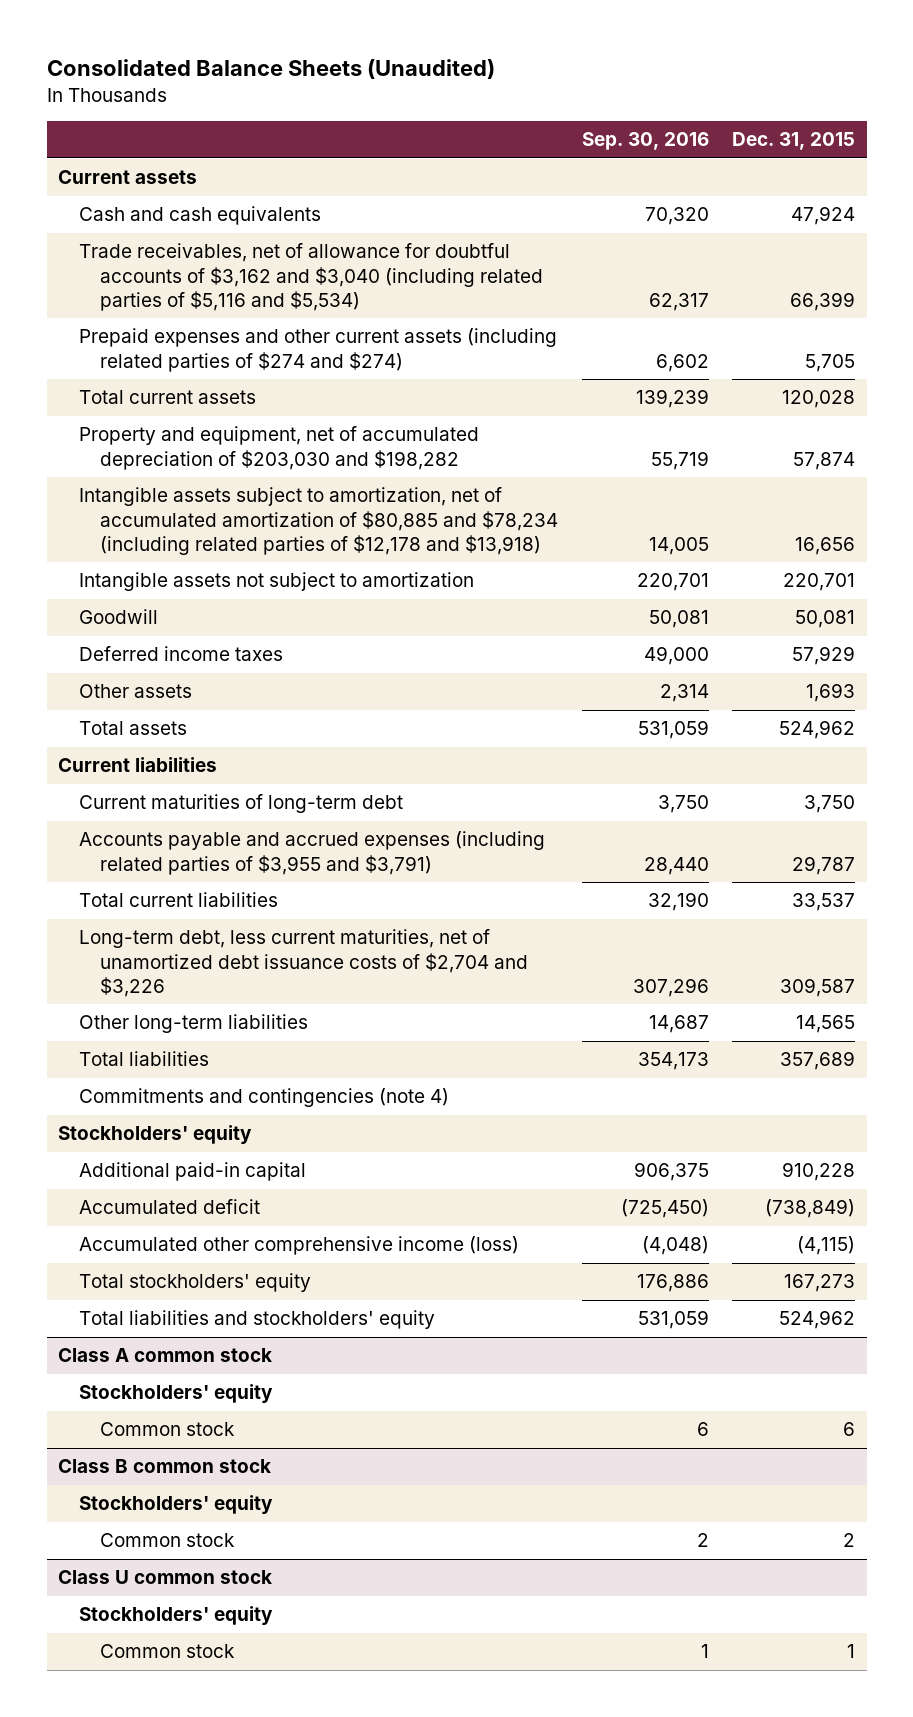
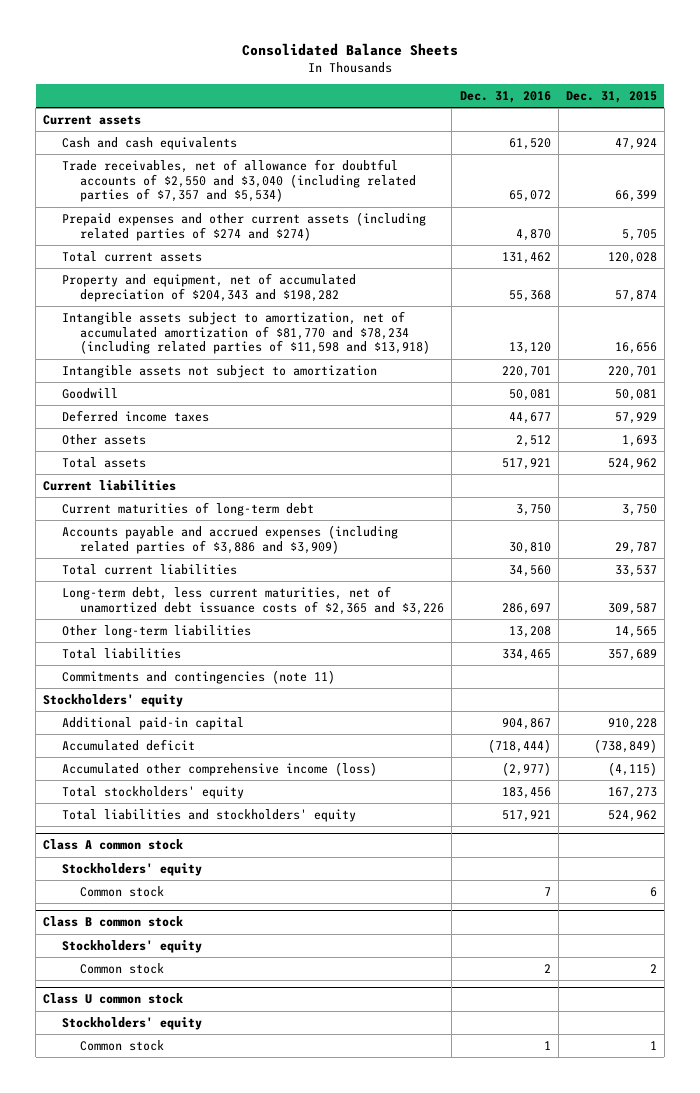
[46,59,495,80] Consolidated Balance Sheets (Unaudited) -> [242,42,459,56] Consolidated Balance Sheets
[581,132,709,151] Sep. 30, 2016 -> none
none -> [459,90,551,103] Dec. 31, 2016
[79,243,544,311] Trade receivables, net of allowance for doubtful accounts of $3,162 and $3,040 (including related parties of $5,116 and $5,534) -> [61,158,417,203] Trade receivables, net of allowance for doubtful accounts of $2,550 and $3,040 (including related parties of $7,357 and $5,534)
[79,426,480,470] Property and equipment, net of accumulated depreciation of $203,030 and $198,282 -> [61,272,356,302] Property and equipment, net of accumulated depreciation of $204,343 and $198,282
[79,487,559,555] Intangible assets subject to amortization, net of accumulated amortization of $80,885 and $78,234 (including related parties of $12,178 and $13,918) -> [61,310,431,355] Intangible assets subject to amortization, net of accumulated amortization of $81,770 and $78,234 (including related parties of $11,598 and $13,918)
[79,831,546,875] Accounts payable and accrued expenses (including related parties of $3,955 and $3,791) -> [61,524,398,554] Accounts payable and accrued expenses (including related parties of $3,886 and $3,909)
[79,929,529,997] Long-term debt, less current maturities, net of unamortized debt issuance costs of $2,704 and $3,226 -> [61,585,445,615] Long-term debt, less current maturities, net of unamortized debt issuance costs of $2,365 and $3,226
[79,1088,450,1108] Commitments and contingencies (note 4) -> [61,669,335,684] Commitments and contingencies (note 11)

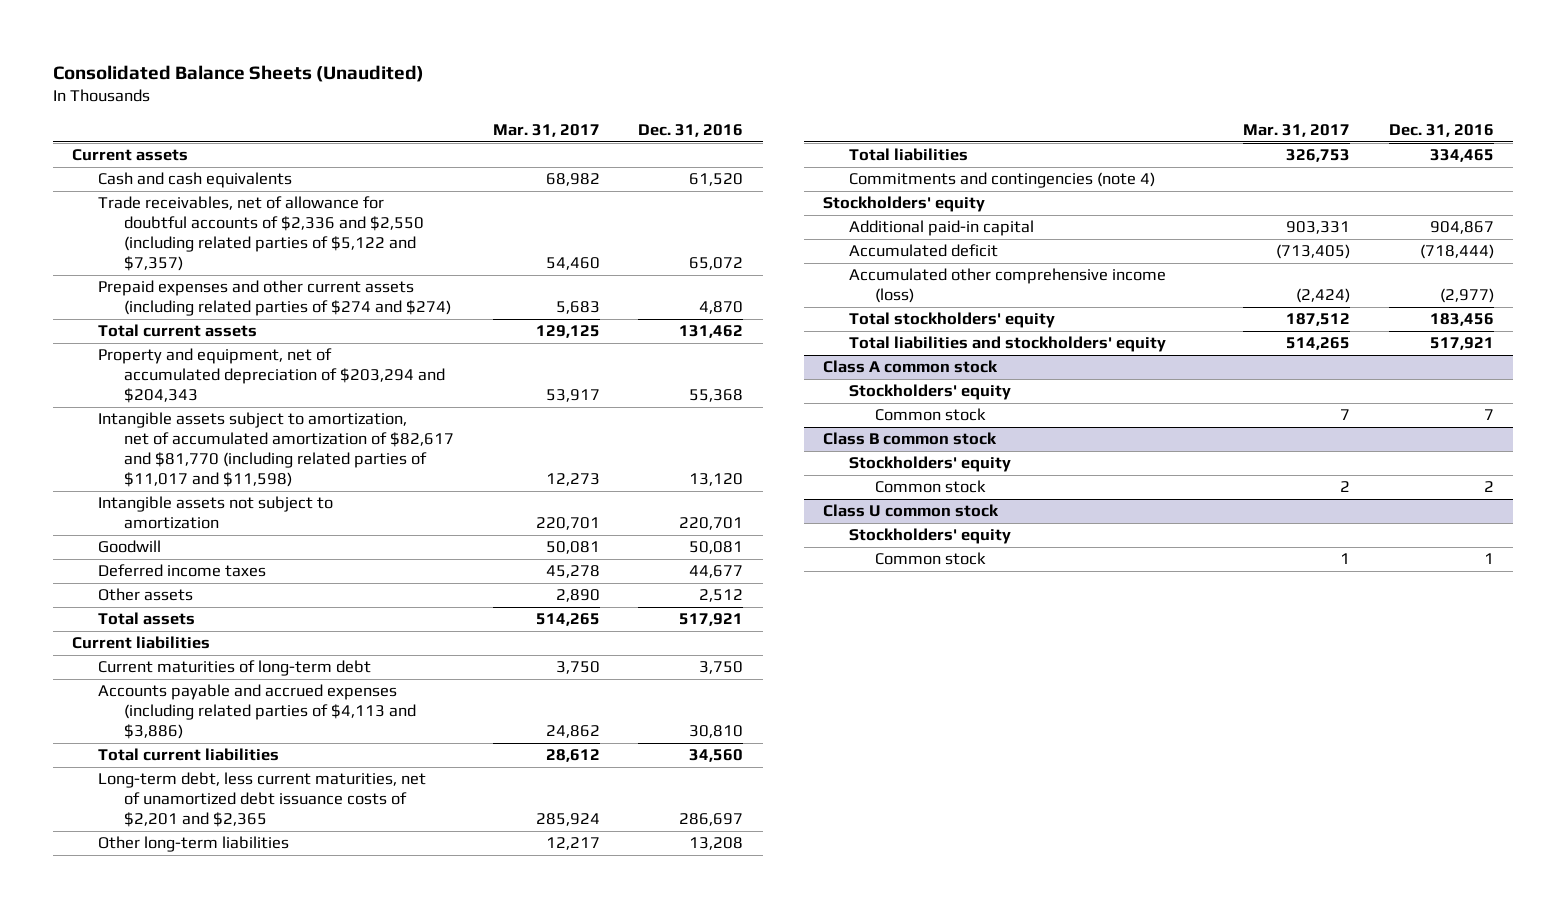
[242,42,459,56] Consolidated Balance Sheets -> [53,64,425,82] Consolidated Balance Sheets (Unaudited)
[565,90,657,103] Dec. 31, 2015 -> none
none -> [492,123,600,137] Mar. 31, 2017
[61,158,417,203] Trade receivables, net of allowance for doubtful accounts of $2,550 and $3,040 (including related parties of $7,357 and $5,534) -> [98,196,425,271] Trade receivables, net of allowance for doubtful accounts of $2,336 and $2,550 (including related parties of $5,122 and $7,357)
[61,272,356,302] Property and equipment, net of accumulated depreciation of $204,343 and $198,282 -> [98,348,446,404] Property and equipment, net of accumulated depreciation of $203,294 and $204,343
[61,310,431,355] Intangible assets subject to amortization, net of accumulated amortization of $81,770 and $78,234 (including related parties of $11,598 and $13,918) -> [98,412,455,487] Intangible assets subject to amortization, net of accumulated amortization of $82,617 and $81,770 (including related parties of $11,017 and $11,598)
[61,524,398,554] Accounts payable and accrued expenses (including related parties of $3,886 and $3,909) -> [98,684,417,740] Accounts payable and accrued expenses (including related parties of $4,113 and $3,886)
[61,585,445,615] Long-term debt, less current maturities, net of unamortized debt issuance costs of $2,365 and $3,226 -> [98,772,427,828] Long-term debt, less current maturities, net of unamortized debt issuance costs of $2,201 and $2,365
[61,669,335,684] Commitments and contingencies (note 11) -> [848,172,1155,189] Commitments and contingencies (note 4)

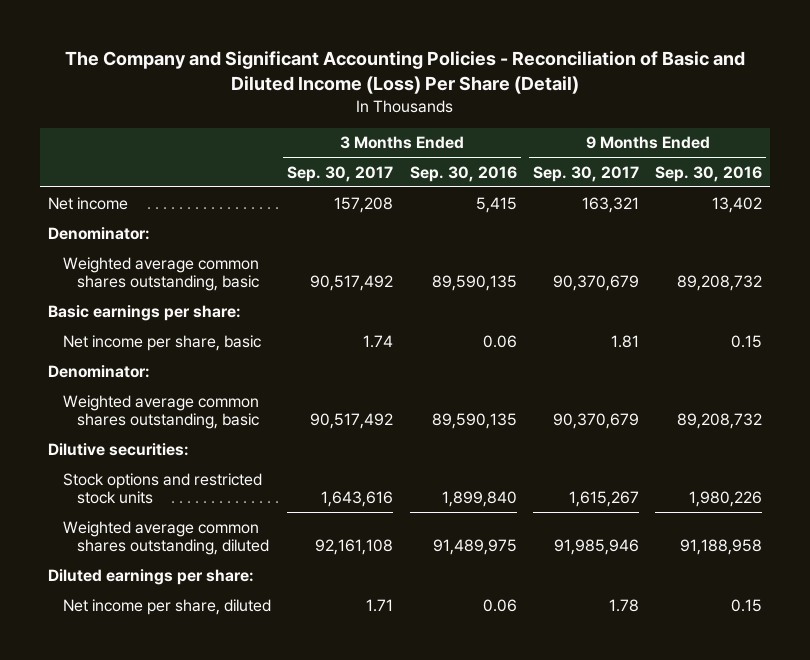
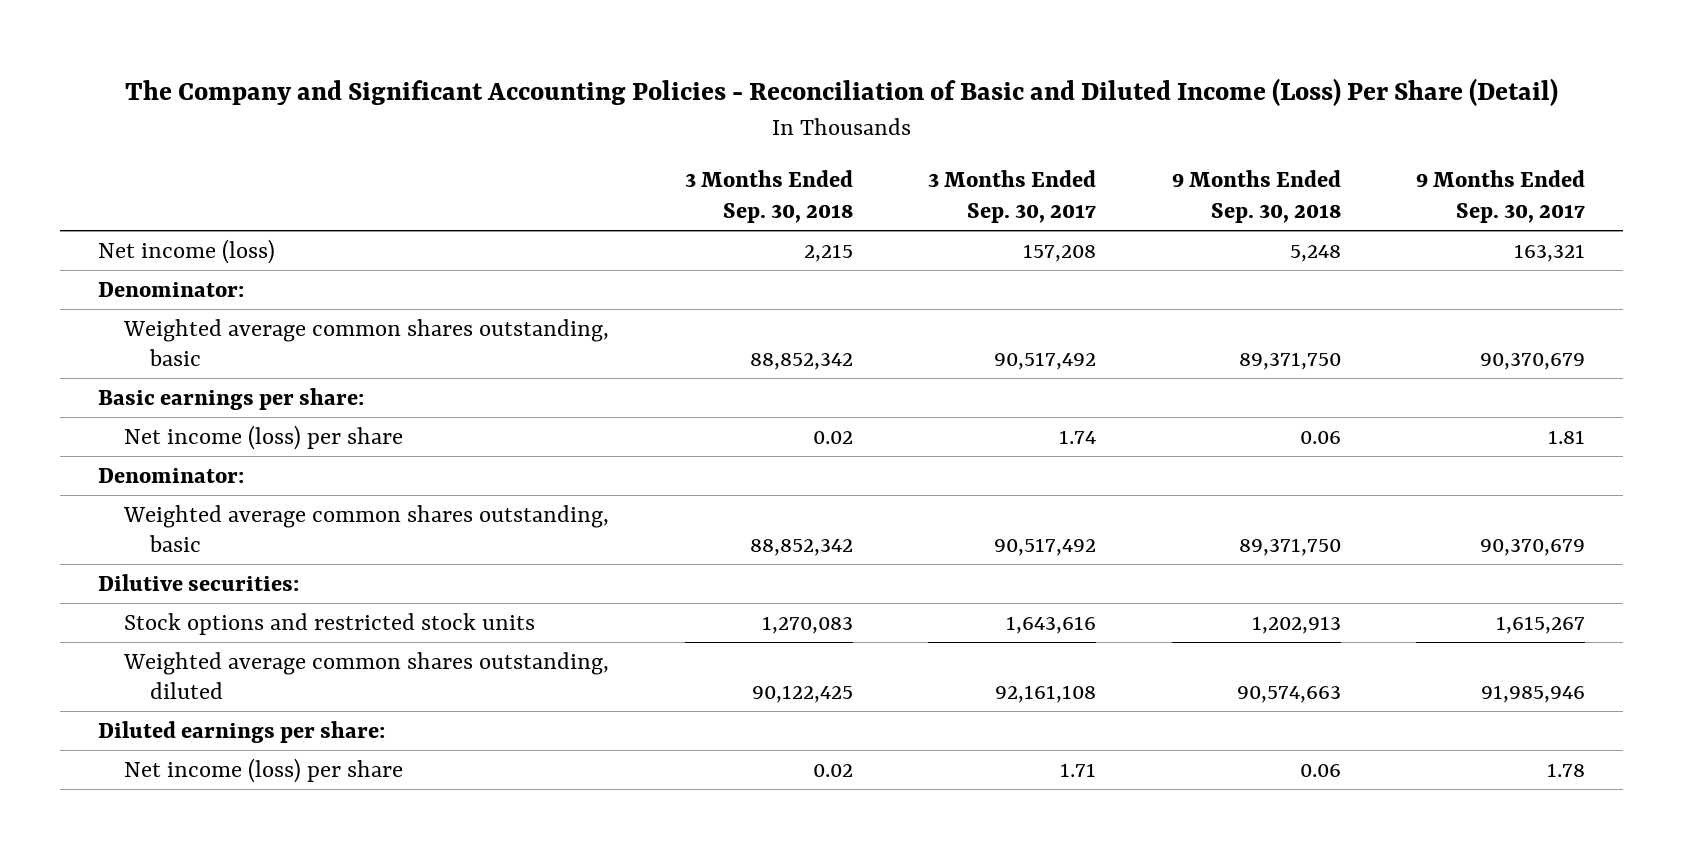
[409,165,517,182] Sep. 30, 2016 -> none
[655,165,763,182] Sep. 30, 2016 -> none
none -> [684,170,853,223] 3 Months Ended Sep. 30, 2018
none -> [1171,170,1341,223] 9 Months Ended Sep. 30, 2018
[48,196,129,210] Net income -> [98,238,276,264] Net income (loss)
[62,334,261,351] Net income per share, basic -> [124,424,404,450] Net income (loss) per share
[62,598,271,615] Net income per share, diluted -> [124,757,404,783] Net income (loss) per share

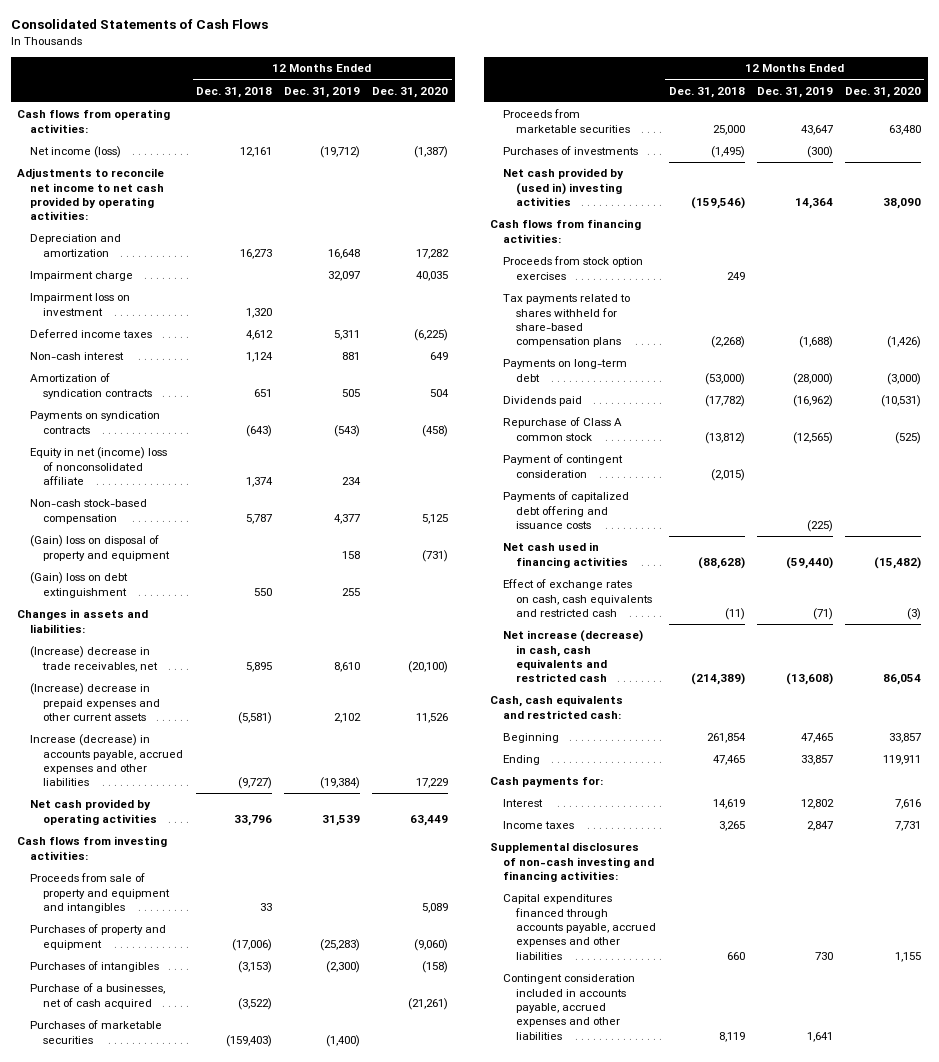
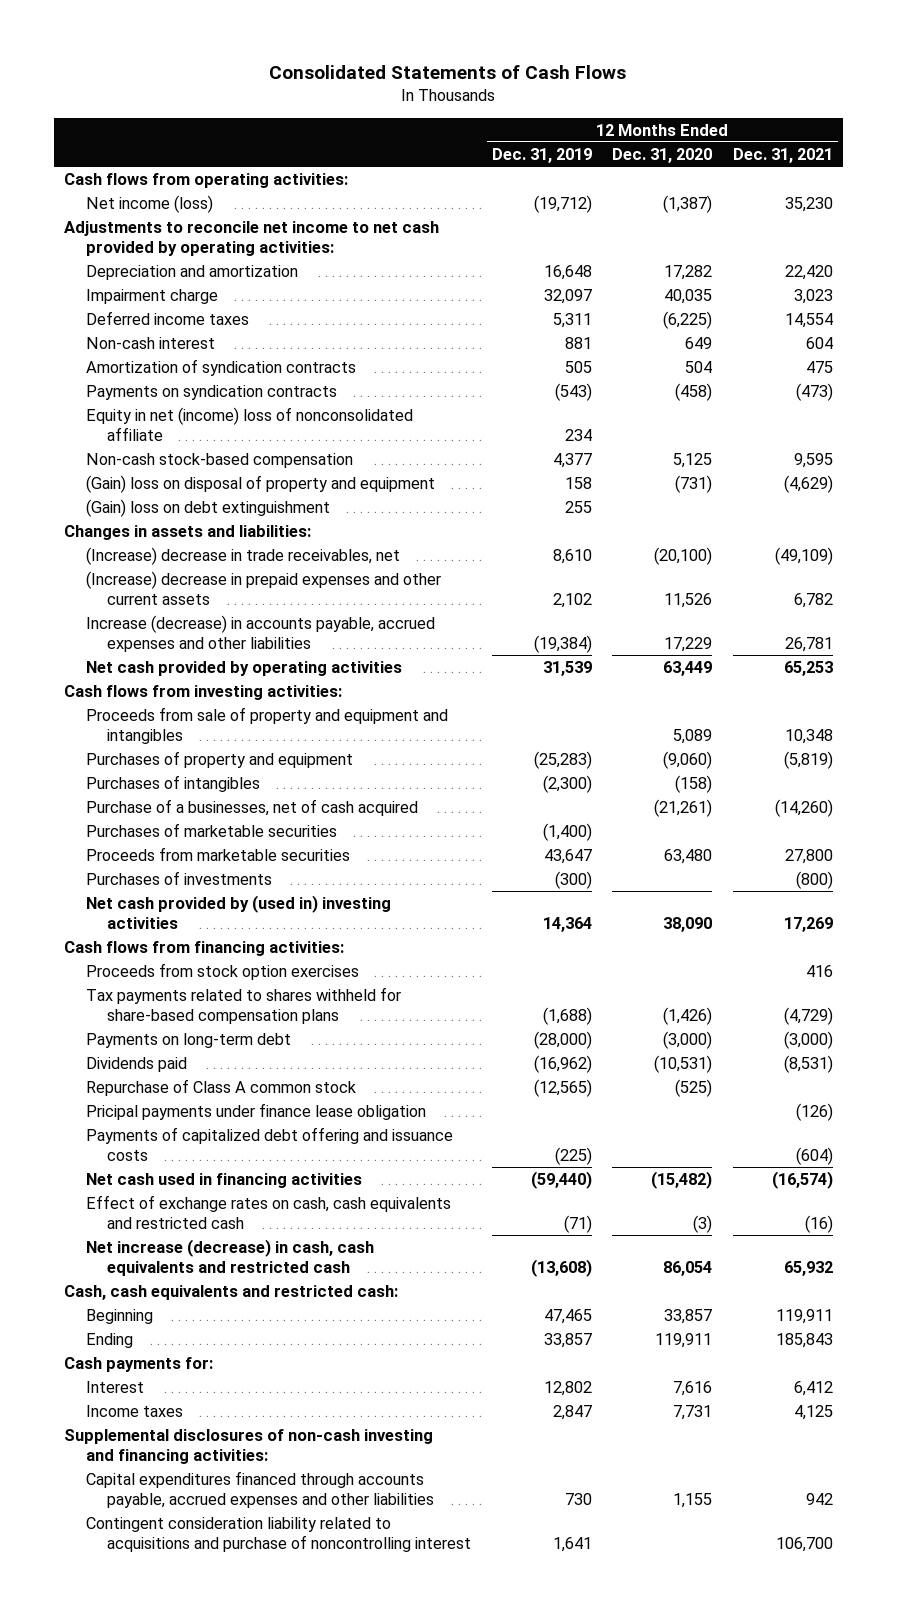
[195,86,272,98] Dec. 31, 2018 -> none
none -> [732,147,833,163] Dec. 31, 2021
[30,293,131,316] Impairment loss on investment -> none
[503,454,624,478] Payment of contingent consideration -> none
none -> [85,1102,426,1120] Pricipal payments under finance lease obligation
[503,974,636,1040] Contingent consideration included in accounts payable, accrued expenses and other liabilities -> [85,1516,472,1553] Contingent consideration liability related to acquisitions and purchase of noncontrolling interest

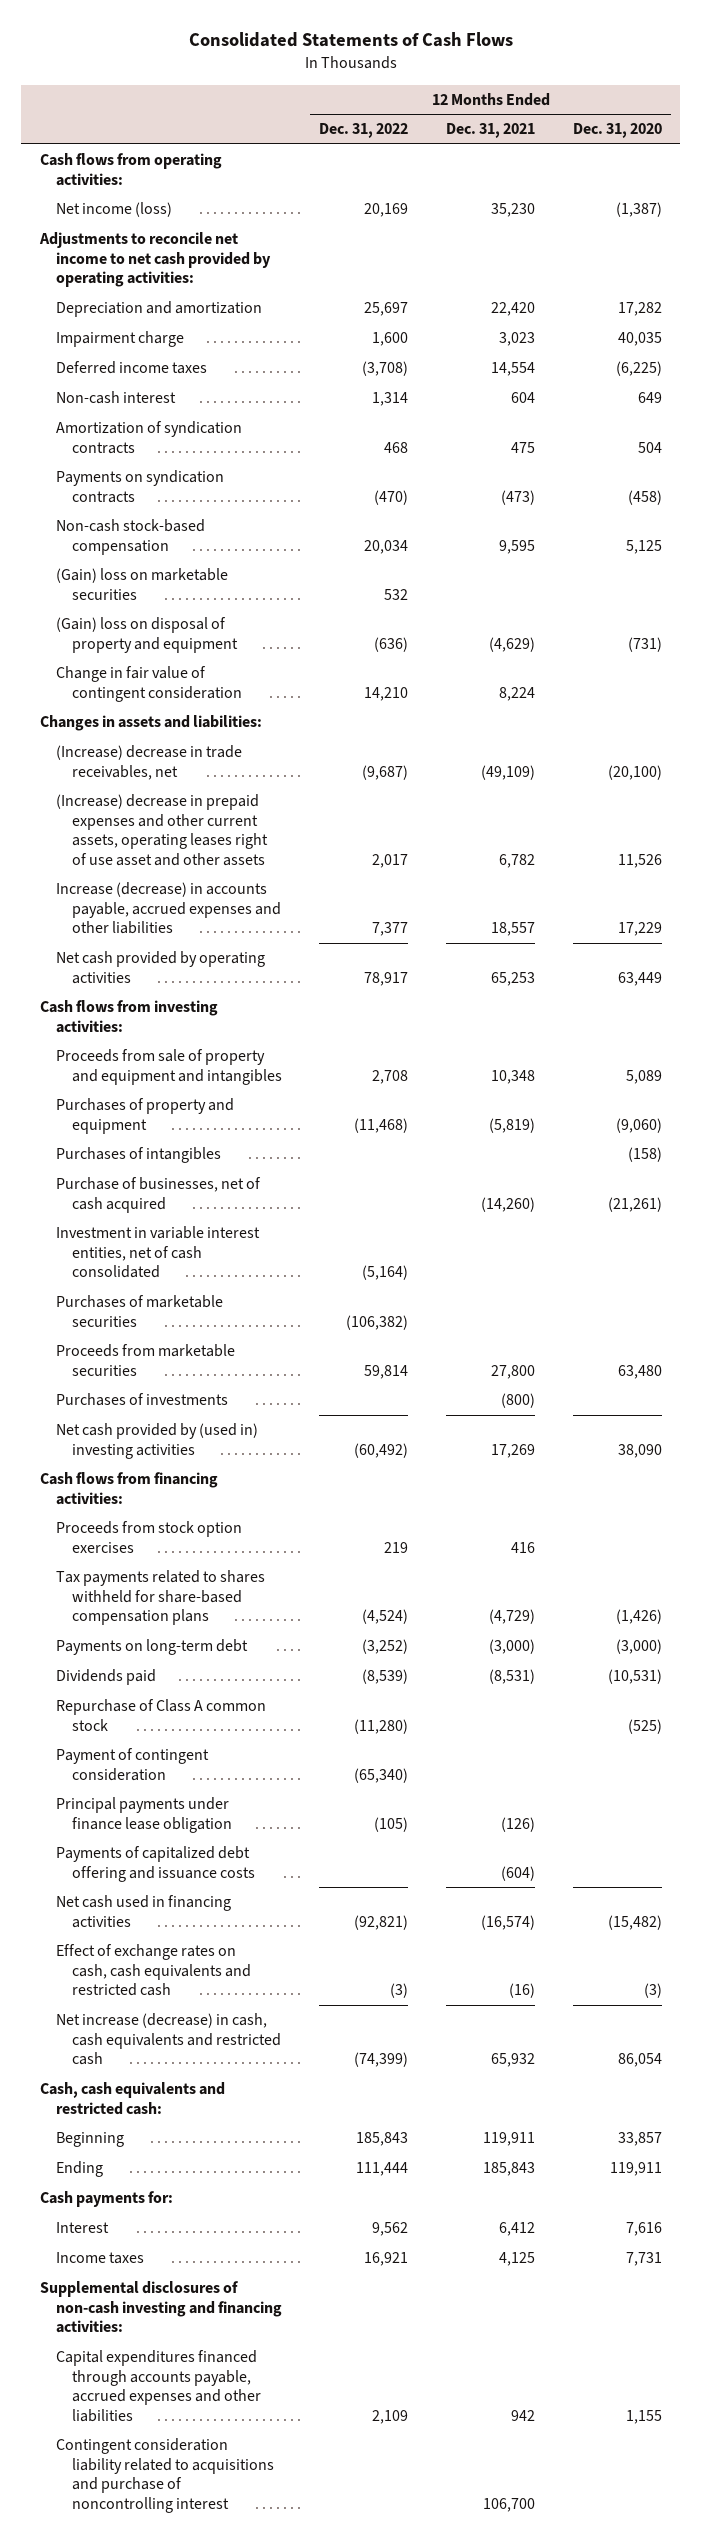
[491,147,592,163] Dec. 31, 2019 -> none
none -> [319,123,409,139] Dec. 31, 2022
[85,406,413,442] Equity in net (income) loss of nonconsolidated affiliate -> none
none -> [55,568,228,600] (Gain) loss on marketable securities
[85,498,330,517] (Gain) loss on debt extinguishment -> none
none -> [55,666,242,702] Change in fair value of contingent consideration
[85,570,441,606] (Increase) decrease in prepaid expenses and other current assets -> [55,794,268,866] (Increase) decrease in prepaid expenses and other current assets, operating leases right of use asset and other assets
[784,637,833,653] 26,781 -> [491,922,536,937] 18,557
[85,798,418,816] Purchase of a businesses, net of cash acquired -> [55,1177,261,1213] Purchase of businesses, net of cash acquired
none -> [55,1226,260,1279] Investment in variable interest entities, net of cash consolidated
none -> [55,1748,209,1781] Payment of contingent consideration
[85,1102,426,1120] Pricipal payments under finance lease obligation -> [55,1797,232,1833] Principal payments under finance lease obligation

